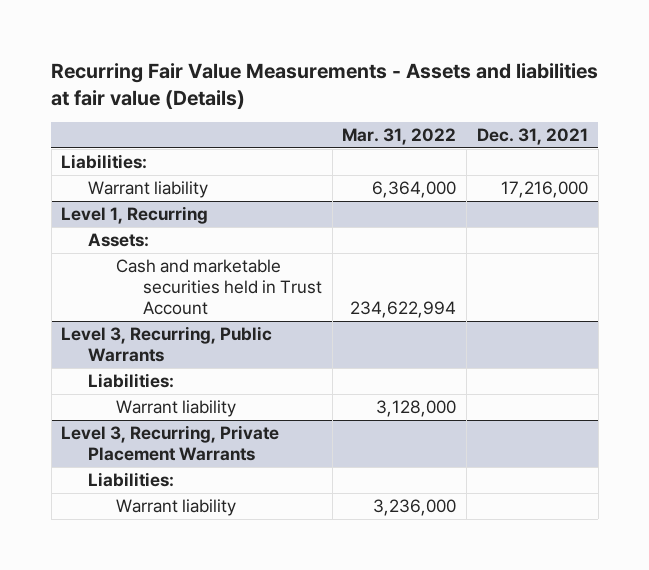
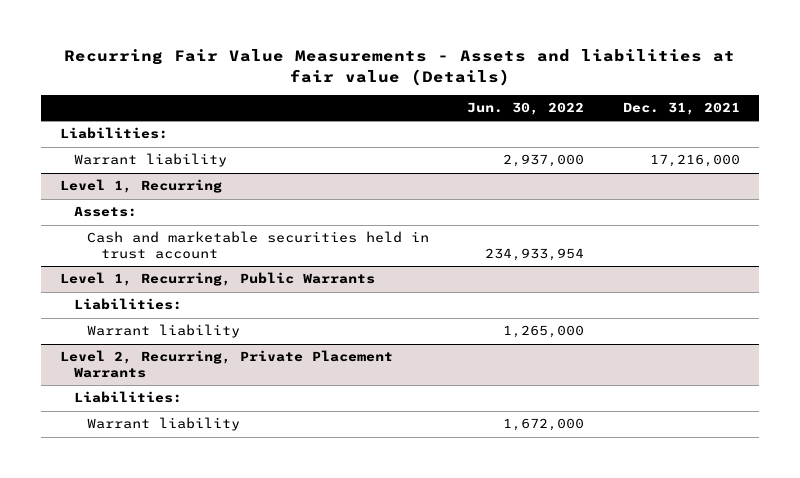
[342,127,457,145] Mar. 31, 2022 -> none
none -> [467,101,585,115] Jun. 30, 2022
[115,259,322,316] Cash and marketable securities held in Trust Account -> [87,231,430,259] Cash and marketable securities held in trust account
[61,326,273,363] Level 3, Recurring, Public Warrants -> [60,272,376,287] Level 1, Recurring, Public Warrants
[61,425,280,462] Level 3, Recurring, Private Placement Warrants -> [60,350,394,378] Level 2, Recurring, Private Placement Warrants

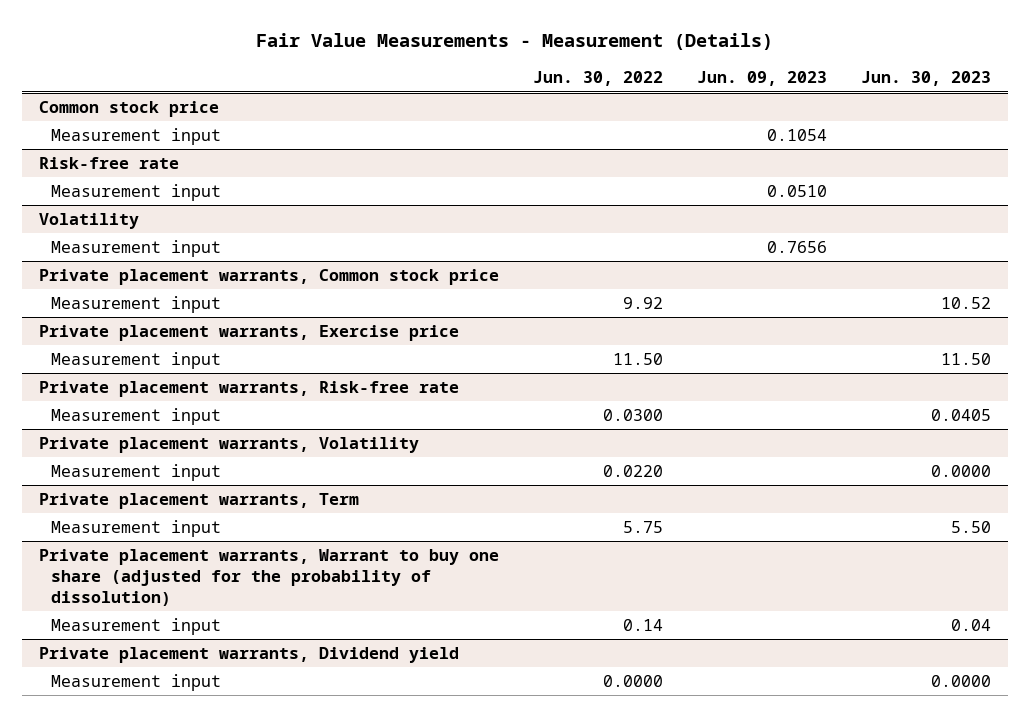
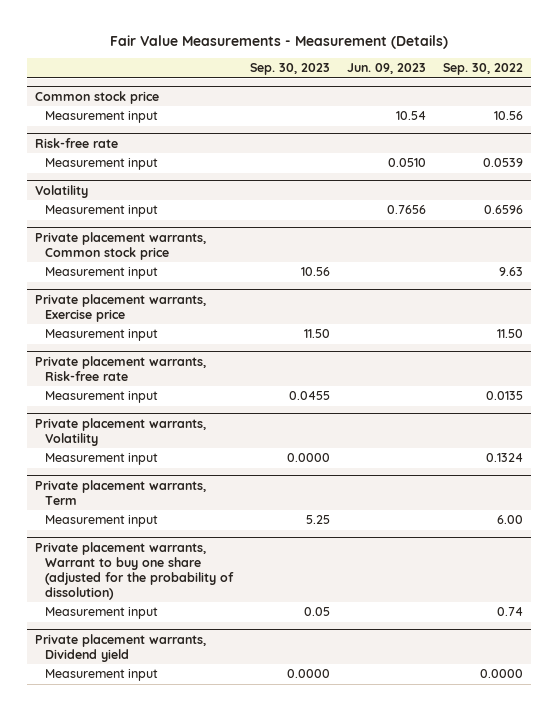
[532,71,663,87] Jun. 30, 2022 -> none
[860,71,991,87] Jun. 30, 2023 -> none
none -> [249,63,330,76] Sep. 30, 2023
none -> [442,63,523,76] Sep. 30, 2022
[766,129,827,142] 0.1054 -> [395,111,426,121] 10.54

